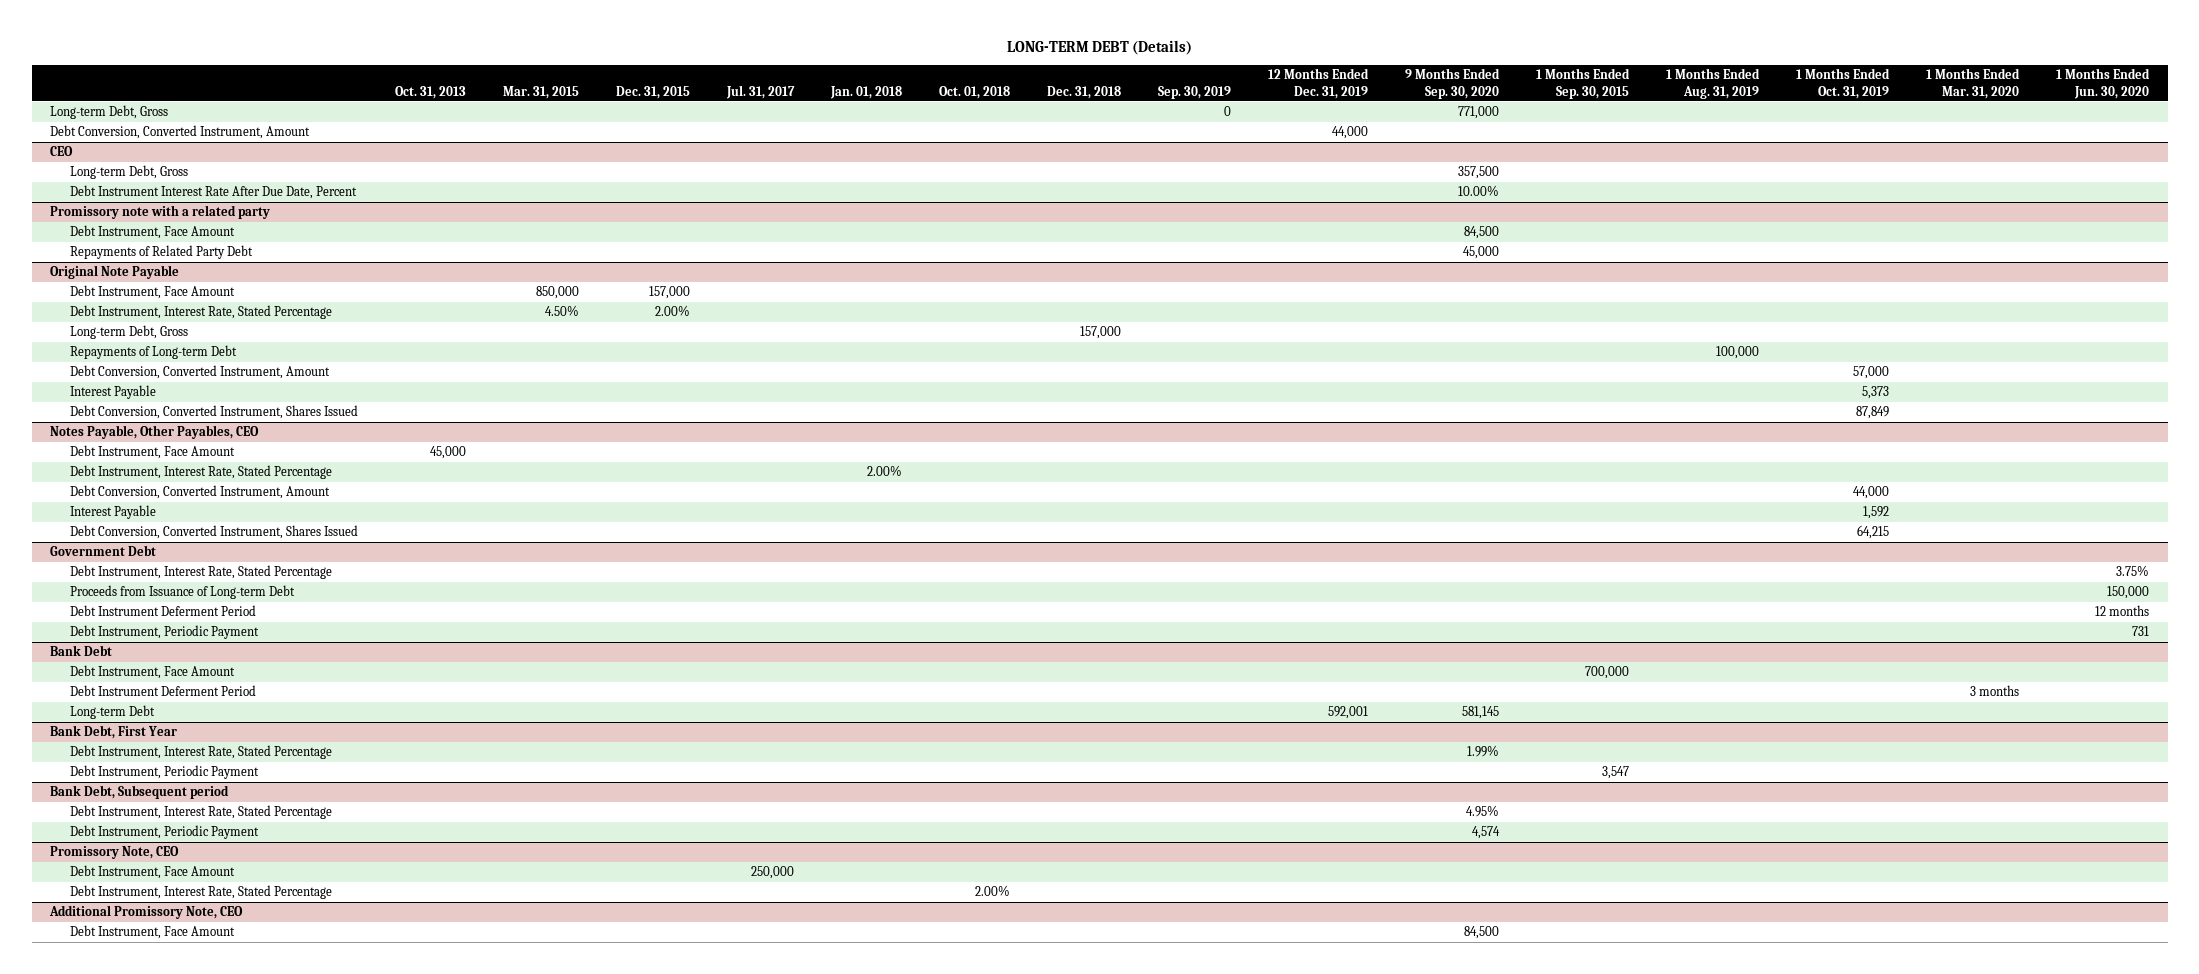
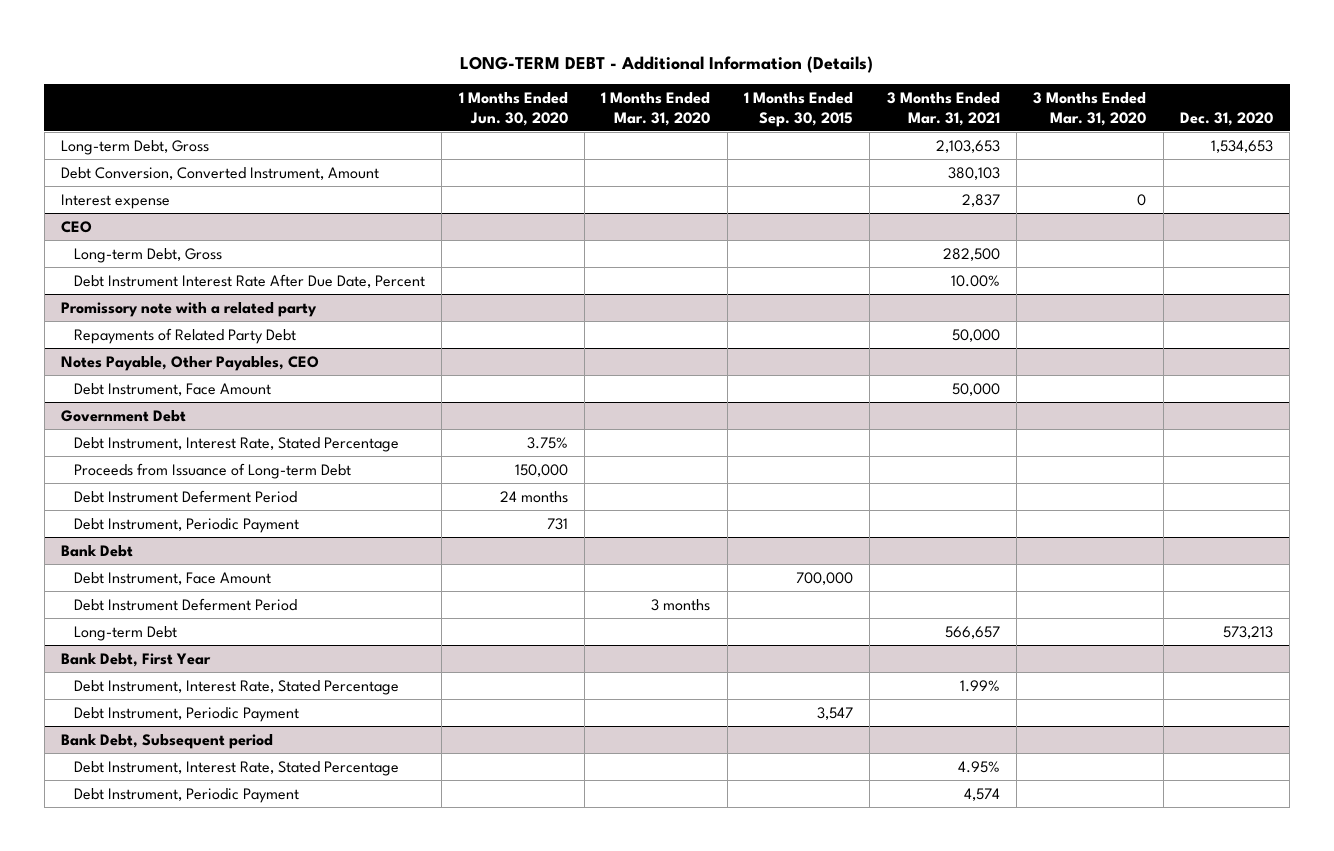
[1006,39,1192,55] LONG-TERM DEBT (Details) -> [459,55,873,73] LONG-TERM DEBT - Additional Information (Details)
[394,85,466,99] Oct. 31, 2013 -> none
[502,85,579,99] Mar. 31, 2015 -> none
[615,85,690,99] Dec. 31, 2015 -> none
[725,84,795,99] Jul. 31, 2017 -> none
[829,85,902,99] Jan. 01, 2018 -> none
[938,85,1010,99] Oct. 01, 2018 -> none
[1046,85,1121,99] Dec. 31, 2018 -> none
[1157,85,1231,99] Sep. 30, 2019 -> none
[1267,68,1369,99] 12 Months Ended Dec. 31, 2019 -> none
[1404,68,1500,99] 9 Months Ended Sep. 30, 2020 -> none
[1665,68,1760,99] 1 Months Ended Aug. 31, 2019 -> none
[1795,68,1890,99] 1 Months Ended Oct. 31, 2019 -> none
none -> [886,92,1000,126] 3 Months Ended Mar. 31, 2021
none -> [1033,92,1147,126] 3 Months Ended Mar. 31, 2020
none -> [1179,111,1273,126] Dec. 31, 2020
none -> [60,193,170,209] Interest expense
[69,225,235,240] Debt Instrument, Face Amount -> none
[50,265,180,280] Original Note Payable -> none
[69,285,235,300] Debt Instrument, Face Amount -> none
[69,305,332,320] Debt Instrument, Interest Rate, Stated Percentage -> none
[69,325,188,340] Long-term Debt, Gross -> none
[69,345,237,360] Repayments of Long-term Debt -> none
[69,365,330,380] Debt Conversion, Converted Instrument, Amount -> none
[69,385,156,400] Interest Payable -> none
[69,405,358,420] Debt Conversion, Converted Instrument, Shares Issued -> none
[69,465,332,480] Debt Instrument, Interest Rate, Stated Percentage -> none
[69,485,330,500] Debt Conversion, Converted Instrument, Amount -> none
[69,505,156,520] Interest Payable -> none
[69,525,358,540] Debt Conversion, Converted Instrument, Shares Issued -> none
[2095,605,2150,617] 12 months -> [499,490,568,503] 24 months
[50,846,180,860] Promissory Note, CEO -> none
[69,865,235,880] Debt Instrument, Face Amount -> none
[69,885,332,900] Debt Instrument, Interest Rate, Stated Percentage -> none
[49,905,244,920] Additional Promissory Note, CEO -> none
[69,925,235,940] Debt Instrument, Face Amount -> none

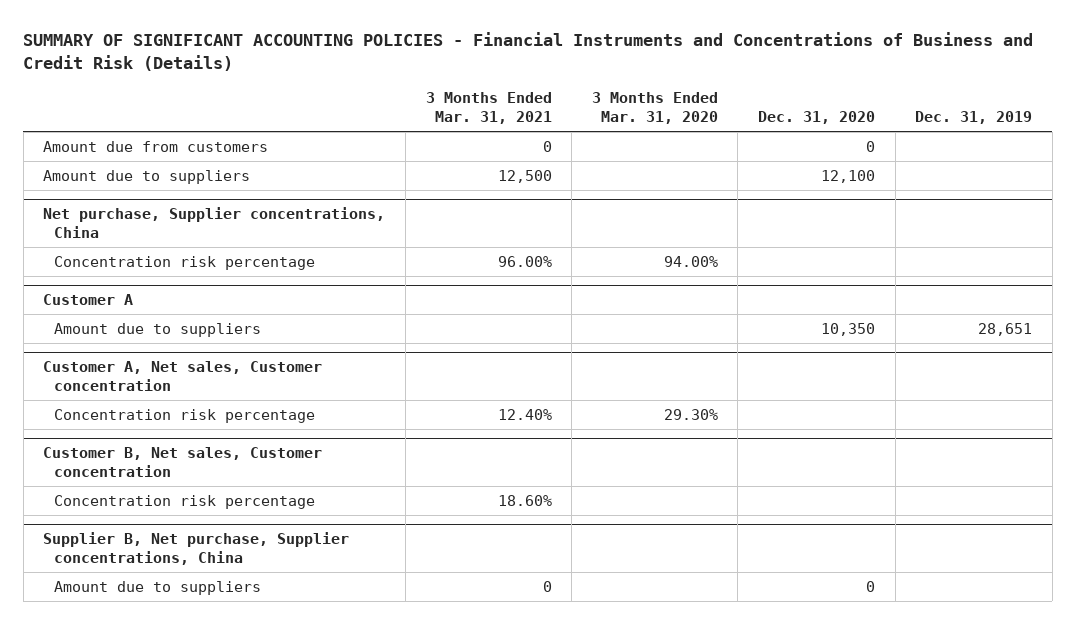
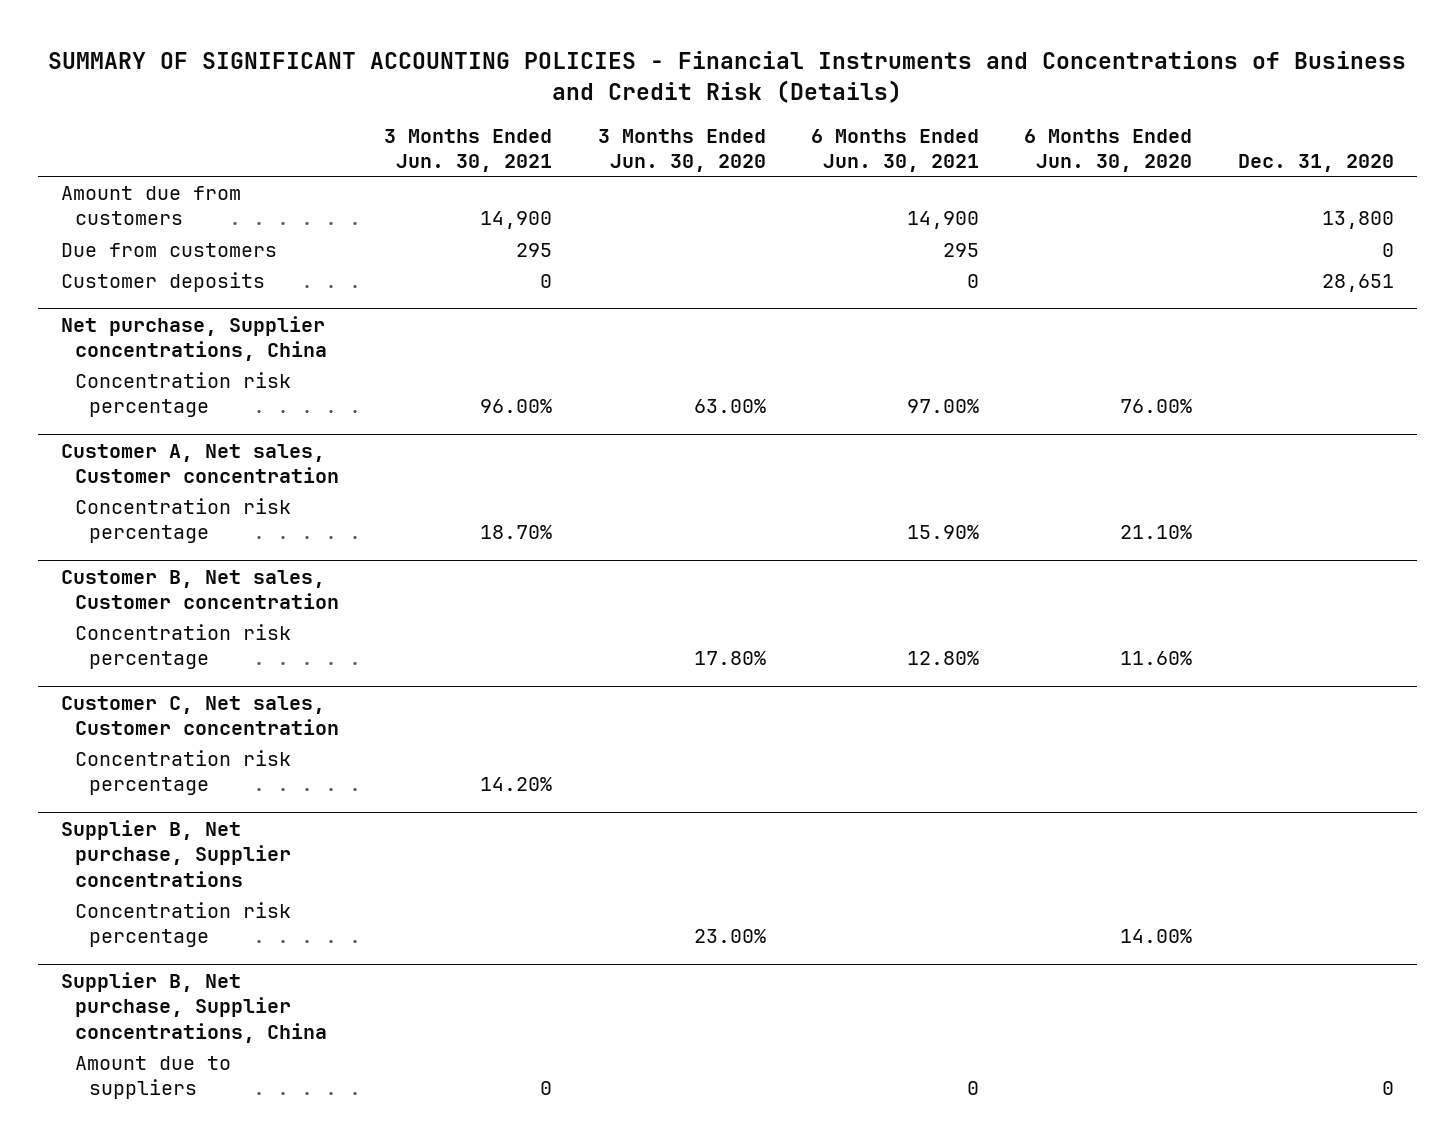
[425,92,552,125] 3 Months Ended Mar. 31, 2021 -> none
[591,92,718,125] 3 Months Ended Mar. 31, 2020 -> none
[915,111,1033,125] Dec. 31, 2019 -> none
none -> [384,128,553,173] 3 Months Ended Jun. 30, 2021
none -> [597,128,766,173] 3 Months Ended Jun. 30, 2020
none -> [810,128,979,173] 6 Months Ended Jun. 30, 2021
none -> [1024,128,1193,173] 6 Months Ended Jun. 30, 2020
[43,169,251,184] Amount due to suppliers -> none
[866,140,876,152] 0 -> [1321,211,1394,230] 13,800
none -> [60,242,277,257] Due from customers
none -> [60,271,265,292] Customer deposits
[43,294,134,306] Customer A -> none
[54,322,262,337] Amount due to suppliers -> none
none -> [60,695,339,736] Customer C, Net sales, Customer concentration
none -> [74,749,291,796] Concentration risk percentage
none -> [60,819,291,887] Supplier B, Net purchase, Supplier concentrations
none -> [74,901,291,948] Concentration risk percentage

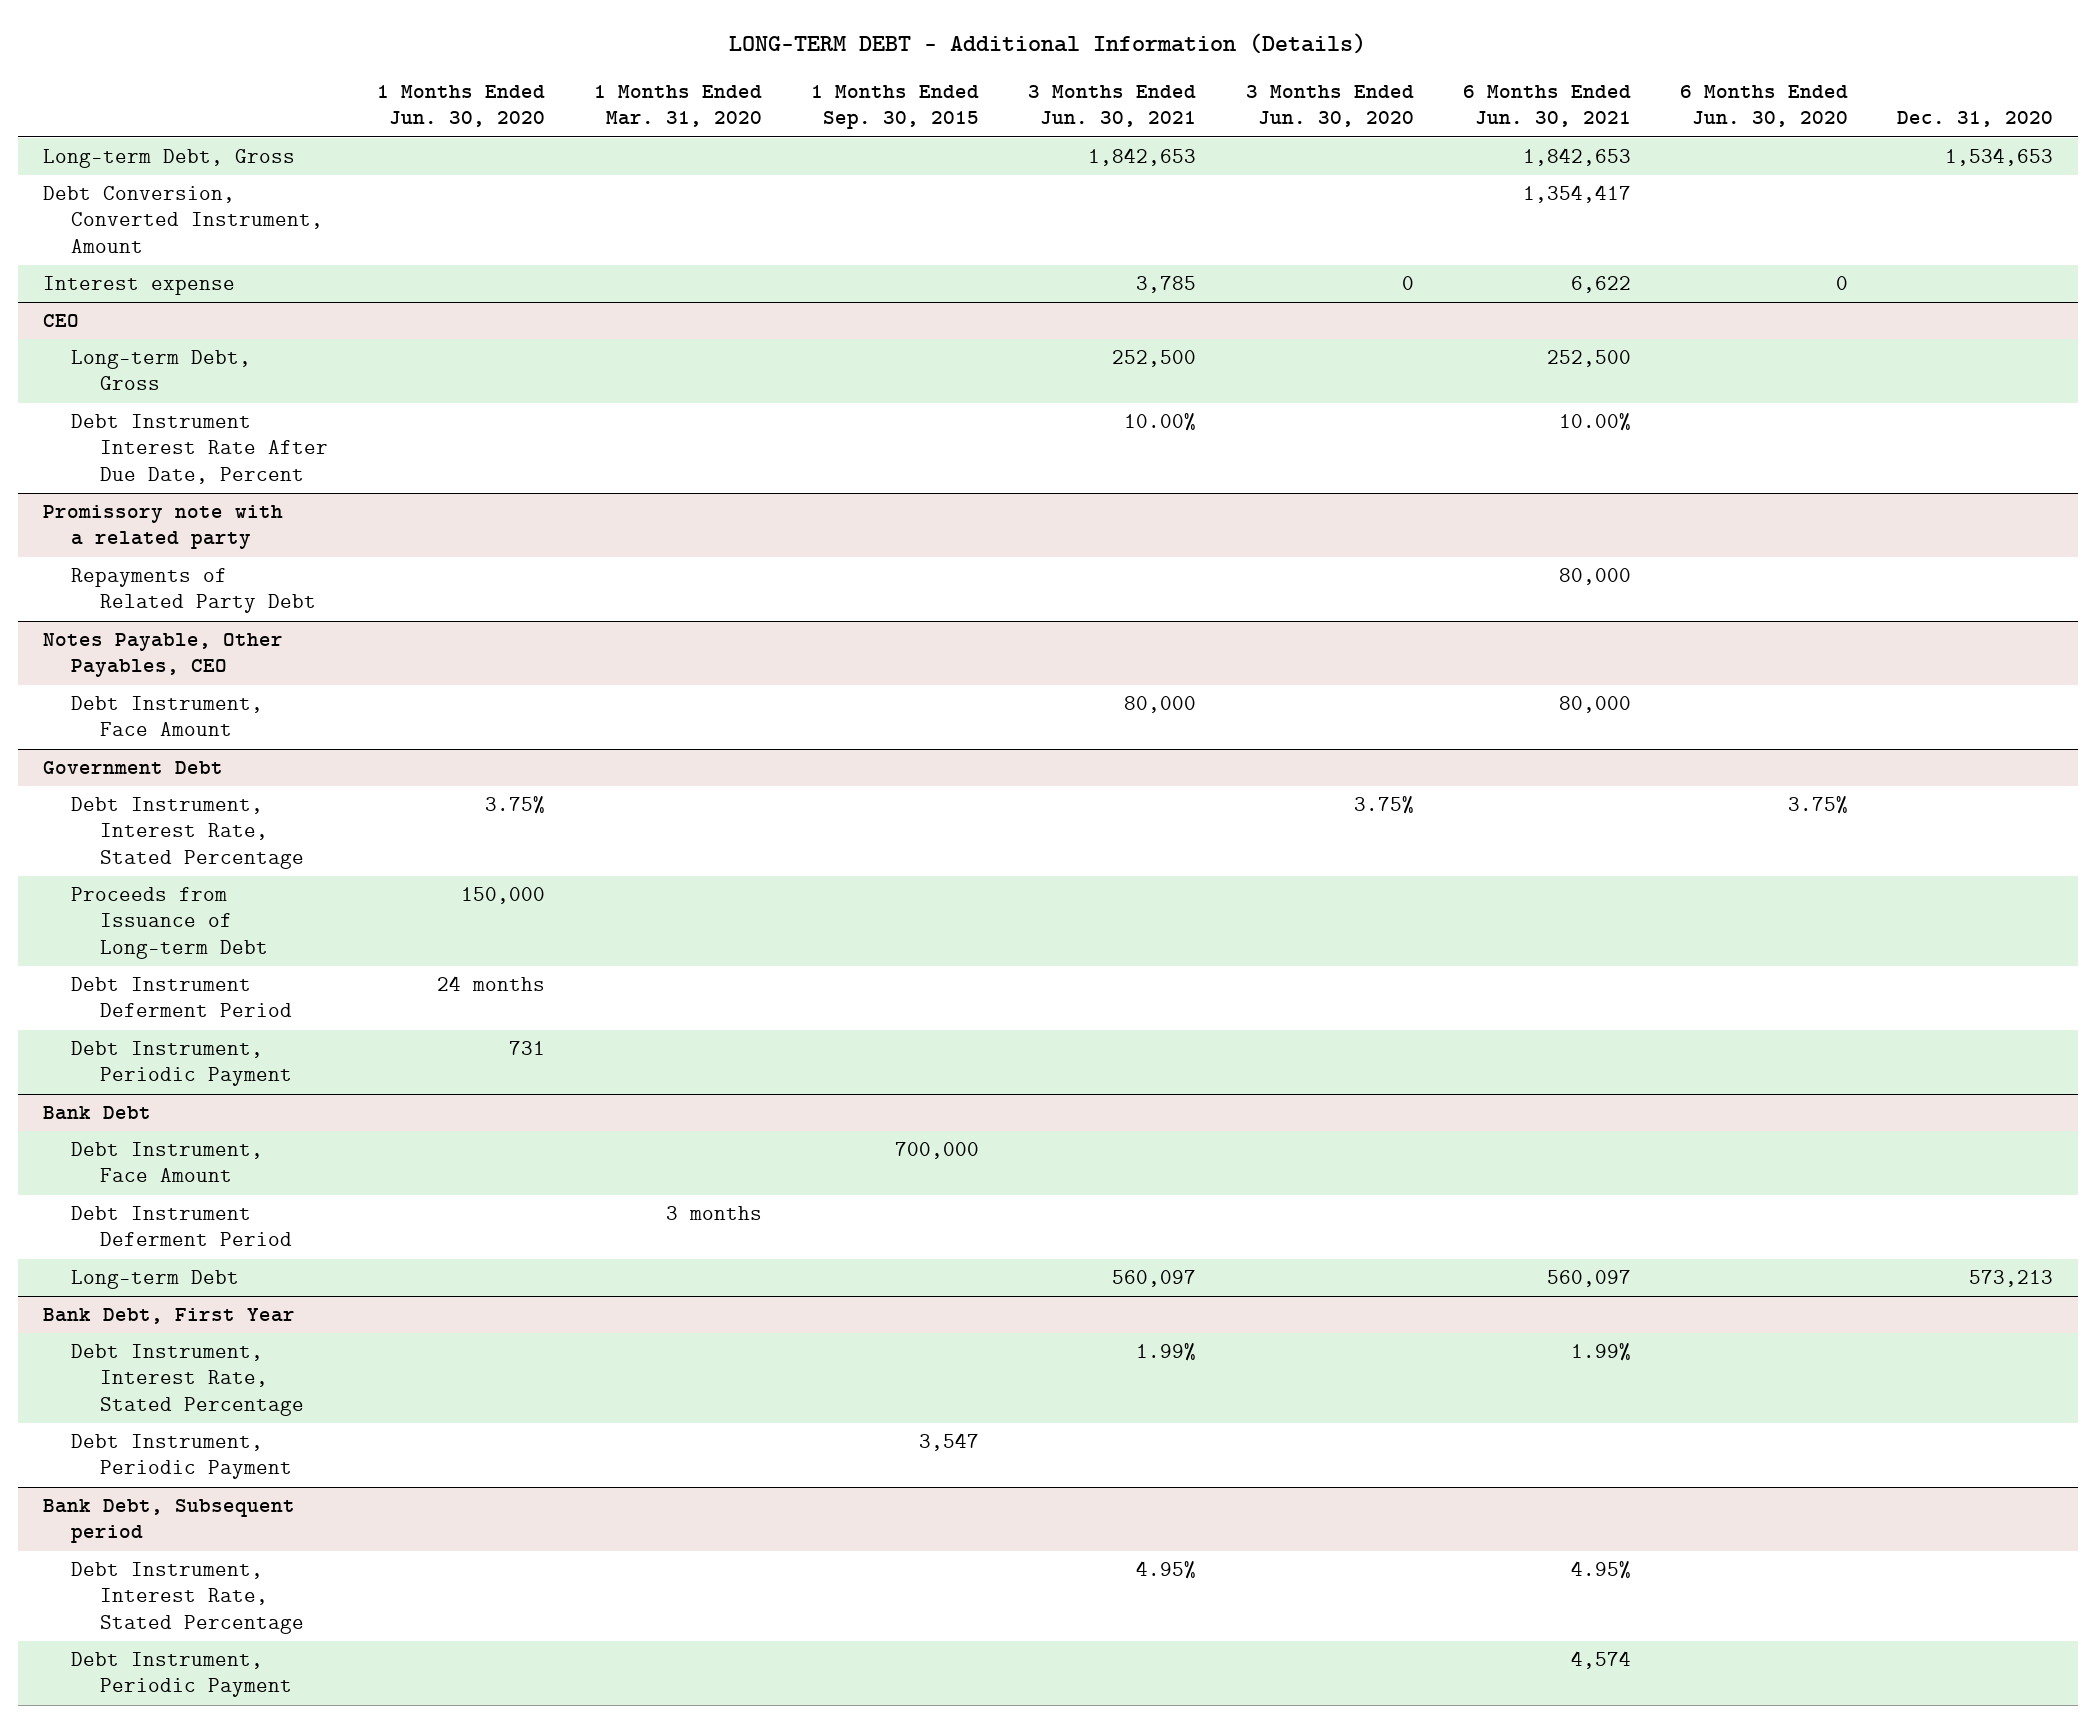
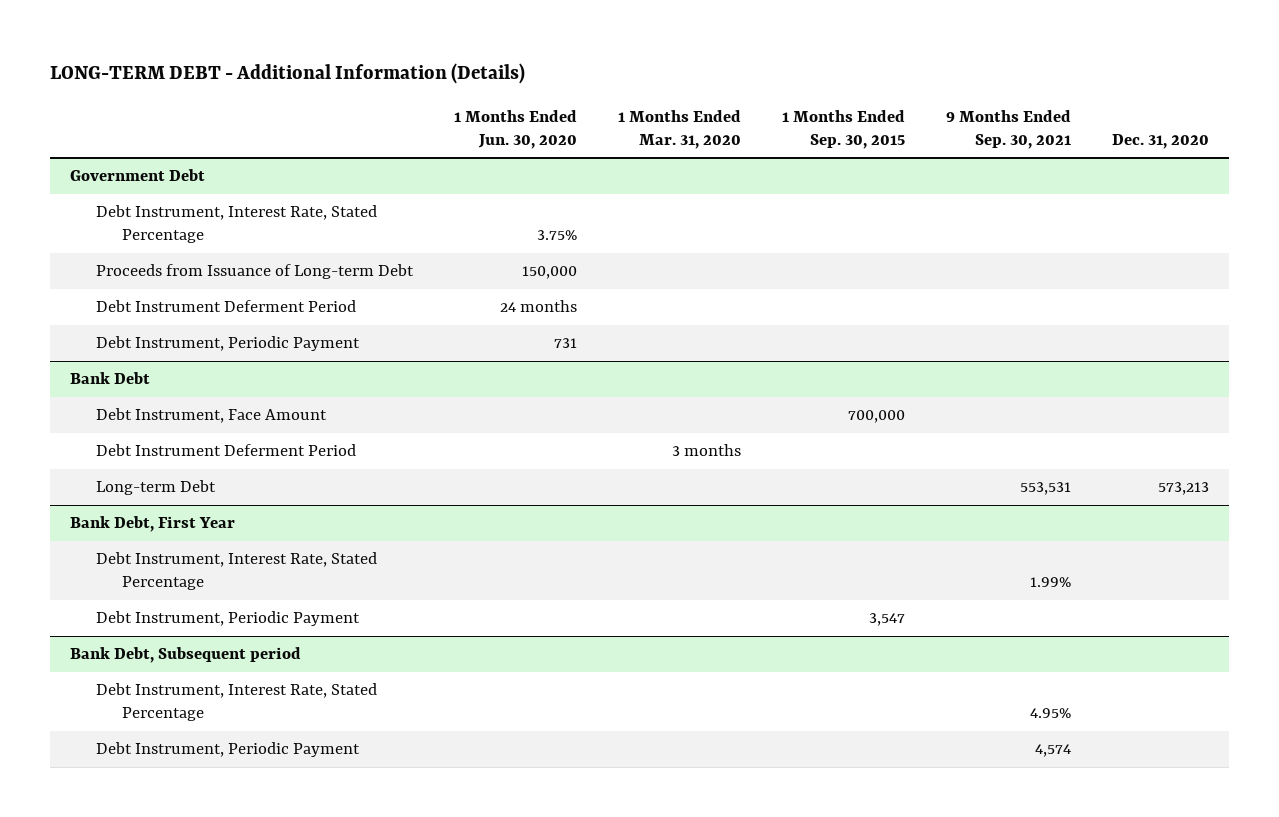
[1028,85,1197,128] 3 Months Ended Jun. 30, 2021 -> none
[1245,85,1414,128] 3 Months Ended Jun. 30, 2020 -> none
[1462,85,1631,128] 6 Months Ended Jun. 30, 2021 -> none
[1679,85,1848,128] 6 Months Ended Jun. 30, 2020 -> none
none -> [945,109,1071,149] 9 Months Ended Sep. 30, 2021
[42,149,295,169] Long-term Debt, Gross -> none
[42,186,324,253] Debt Conversion, Converted Instrument, Amount -> none
[42,276,235,296] Interest expense -> none
[42,314,79,328] CEO -> none
[71,350,252,391] Long-term Debt, Gross -> none
[71,414,328,484] Debt Instrument Interest Rate After Due Date, Percent -> none
[42,505,283,550] Promissory note with a related party -> none
[71,568,316,614] Repayments of Related Party Debt -> none
[42,633,283,678] Notes Payable, Other Payables, CEO -> none
[71,696,264,737] Debt Instrument, Face Amount -> none

